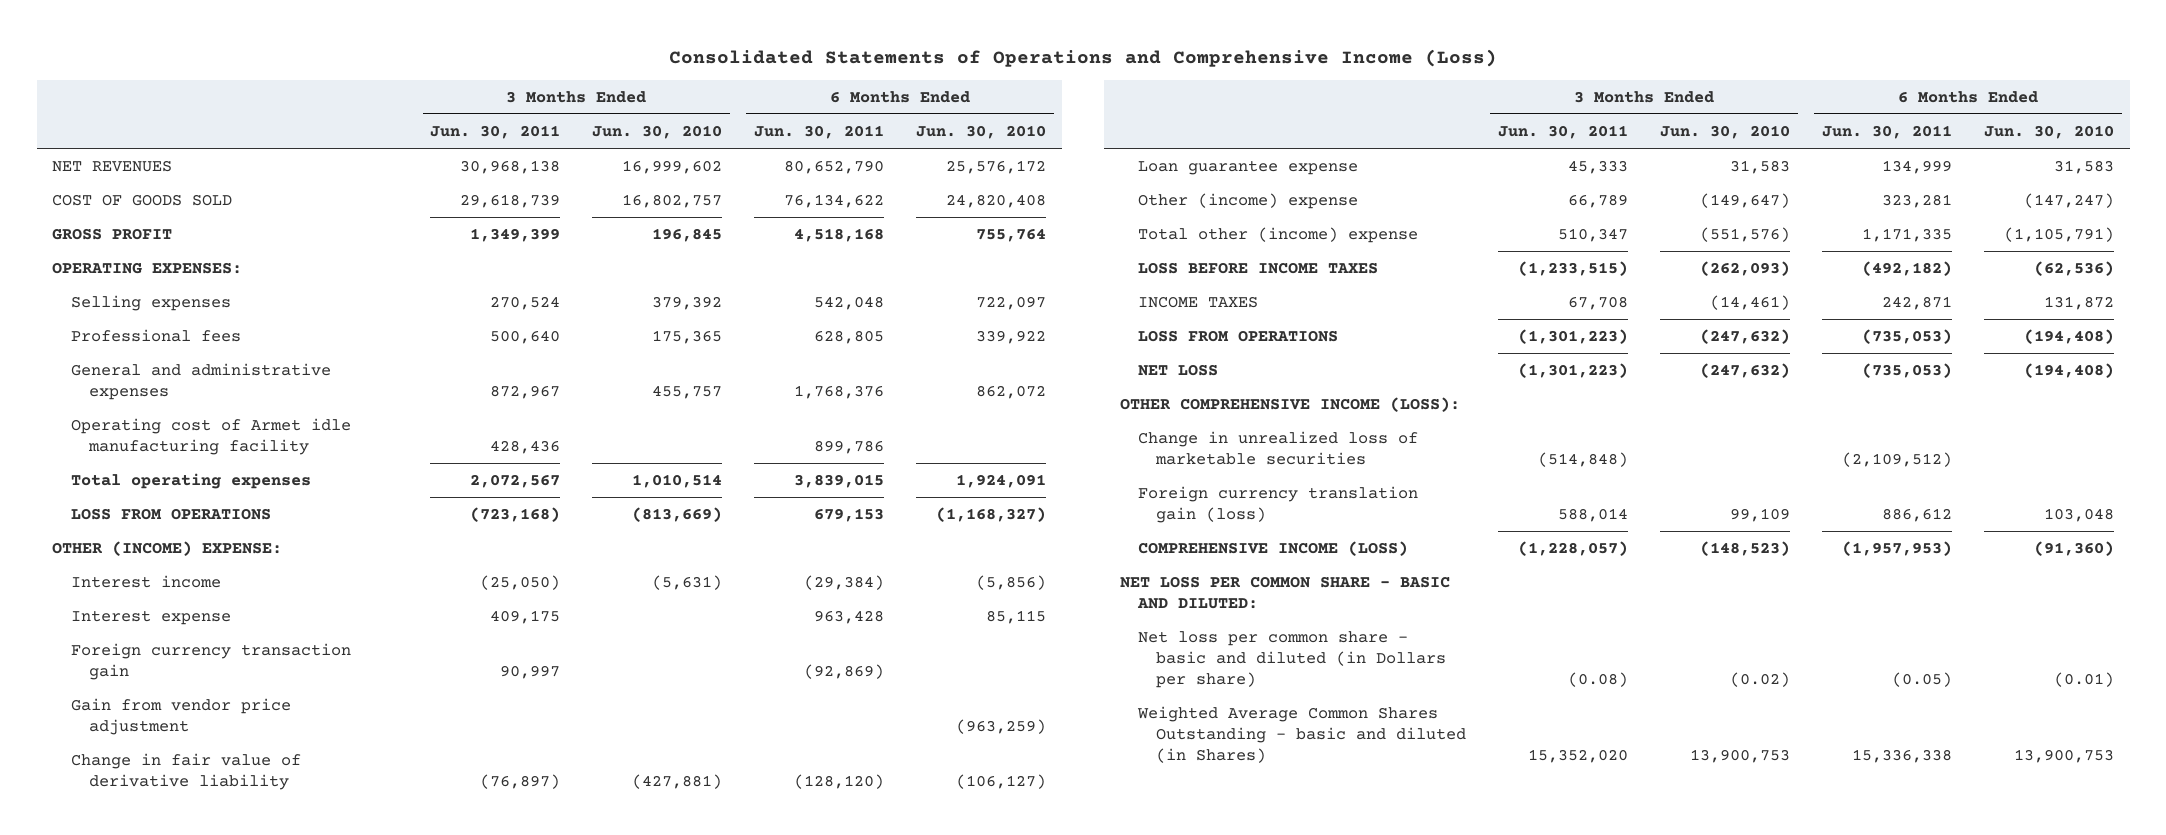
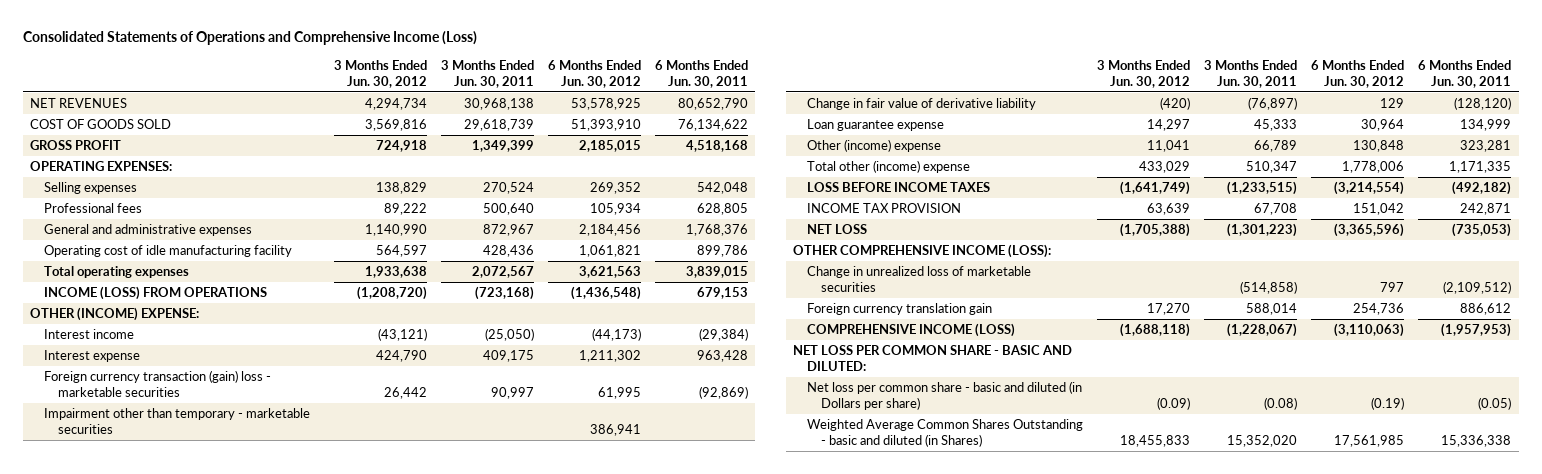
[592,125,723,140] Jun. 30, 2010 -> none
[916,125,1047,140] Jun. 30, 2010 -> none
none -> [334,59,428,88] 3 Months Ended Jun. 30, 2012
none -> [548,59,642,88] 6 Months Ended Jun. 30, 2012
[70,418,351,456] Operating cost of Armet idle manufacturing facility -> [44,245,293,258] Operating cost of idle manufacturing facility
[70,508,271,521] LOSS FROM OPERATIONS -> [44,286,268,301] INCOME (LOSS) FROM OPERATIONS
[70,698,291,736] Gain from vendor price adjustment -> none
[70,643,351,681] Foreign currency transaction gain -> [44,370,272,397] Foreign currency transaction (gain) loss - marketable securities
none -> [44,408,311,434] Impairment other than temporary - marketable securities
[1138,330,1339,343] LOSS FROM OPERATIONS -> none
[1138,296,1259,309] INCOME TAXES -> [807,203,962,214] INCOME TAX PROVISION
[1538,452,1629,468] (514,848) -> [1240,280,1298,294] (514,858)
[1138,486,1419,524] Foreign currency translation gain (loss) -> [807,303,993,316] Foreign currency translation gain
[1518,541,1629,557] (1,228,057) -> [1227,323,1298,338] (1,228,067)

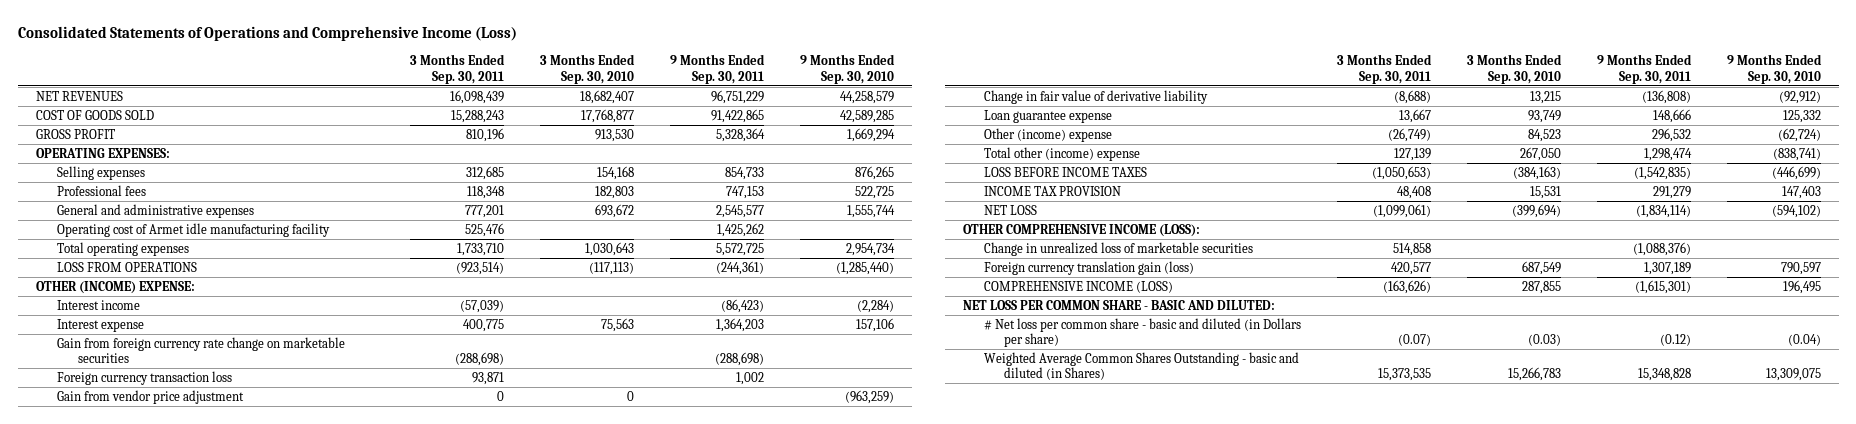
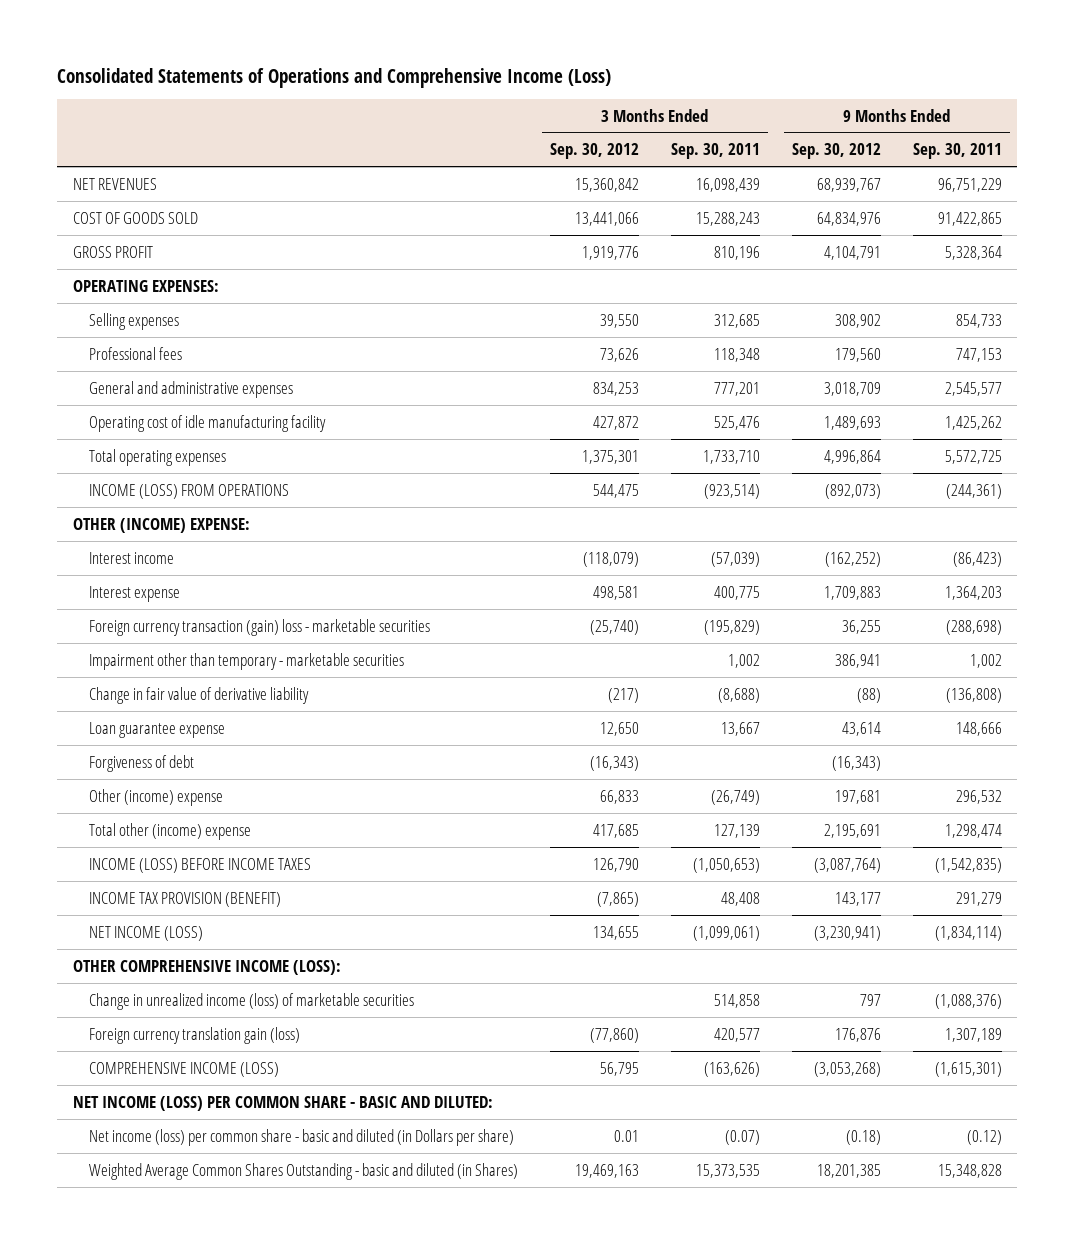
[539,54,635,84] 3 Months Ended Sep. 30, 2010 -> none
[799,54,895,84] 9 Months Ended Sep. 30, 2010 -> none
none -> [550,143,640,160] Sep. 30, 2012
none -> [791,143,881,160] Sep. 30, 2012
[56,222,330,237] Operating cost of Armet idle manufacturing facility -> [89,414,327,432] Operating cost of idle manufacturing facility
[56,261,197,272] LOSS FROM OPERATIONS -> [89,483,290,499] INCOME (LOSS) FROM OPERATIONS
[56,370,232,385] Foreign currency transaction loss -> none
[56,389,244,404] Gain from vendor price adjustment -> none
[56,336,345,364] Gain from foreign currency rate change on marketable securities -> [89,618,431,636] Foreign currency transaction (gain) loss - marketable securities
[454,352,504,367] (288,698) -> [703,619,760,635] (195,829)
none -> [89,652,405,670] Impairment other than temporary - marketable securities
none -> [89,754,195,772] Forgiveness of debt
[983,166,1147,177] LOSS BEFORE INCOME TAXES -> [89,857,312,873] INCOME (LOSS) BEFORE INCOME TAXES
[983,185,1121,196] INCOME TAX PROVISION -> [89,891,282,907] INCOME TAX PROVISION (BENEFIT)
[983,204,1037,215] NET LOSS -> [89,925,204,941] NET INCOME (LOSS)
[983,241,1253,256] Change in unrealized loss of marketable securities -> [89,992,415,1010] Change in unrealized income (loss) of marketable securities
[962,299,1275,310] NET LOSS PER COMMON SHARE - BASIC AND DILUTED: -> [72,1095,493,1111] NET INCOME (LOSS) PER COMMON SHARE - BASIC AND DILUTED:
[983,317,1301,348] # Net loss per common share - basic and diluted (in Dollars per share) -> [89,1128,515,1146] Net income (loss) per common share - basic and diluted (in Dollars per share)

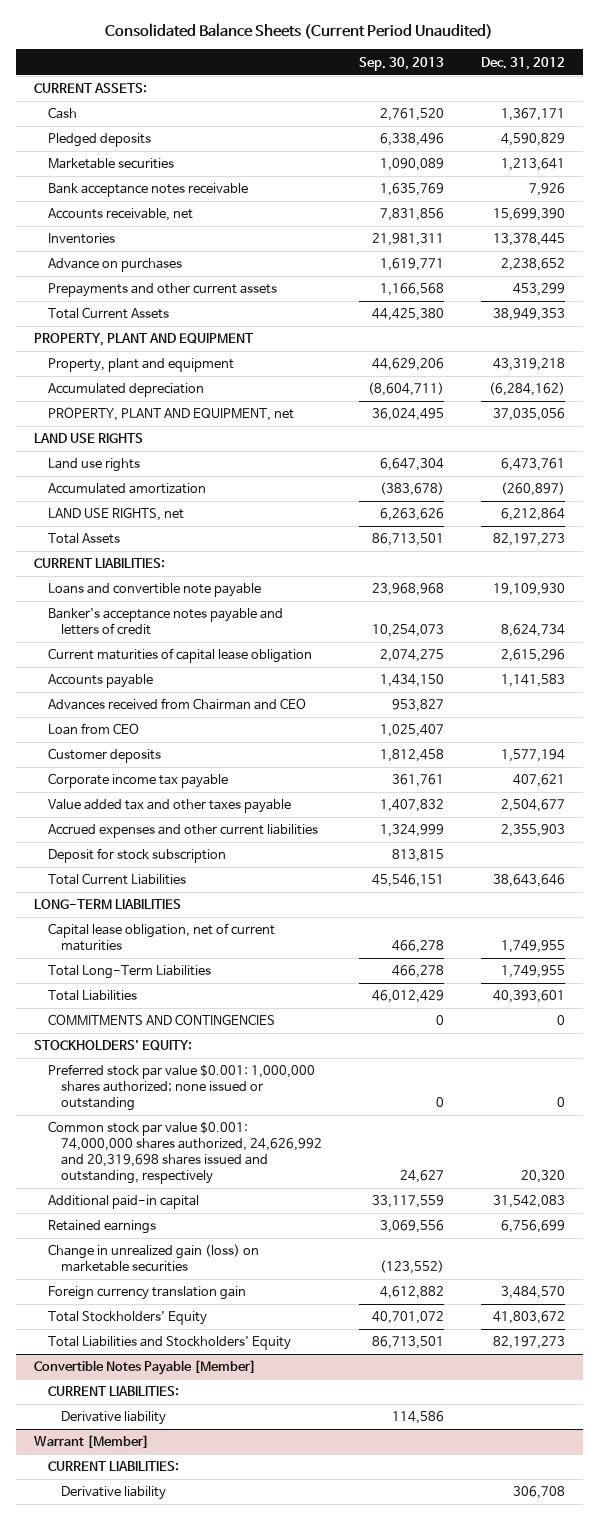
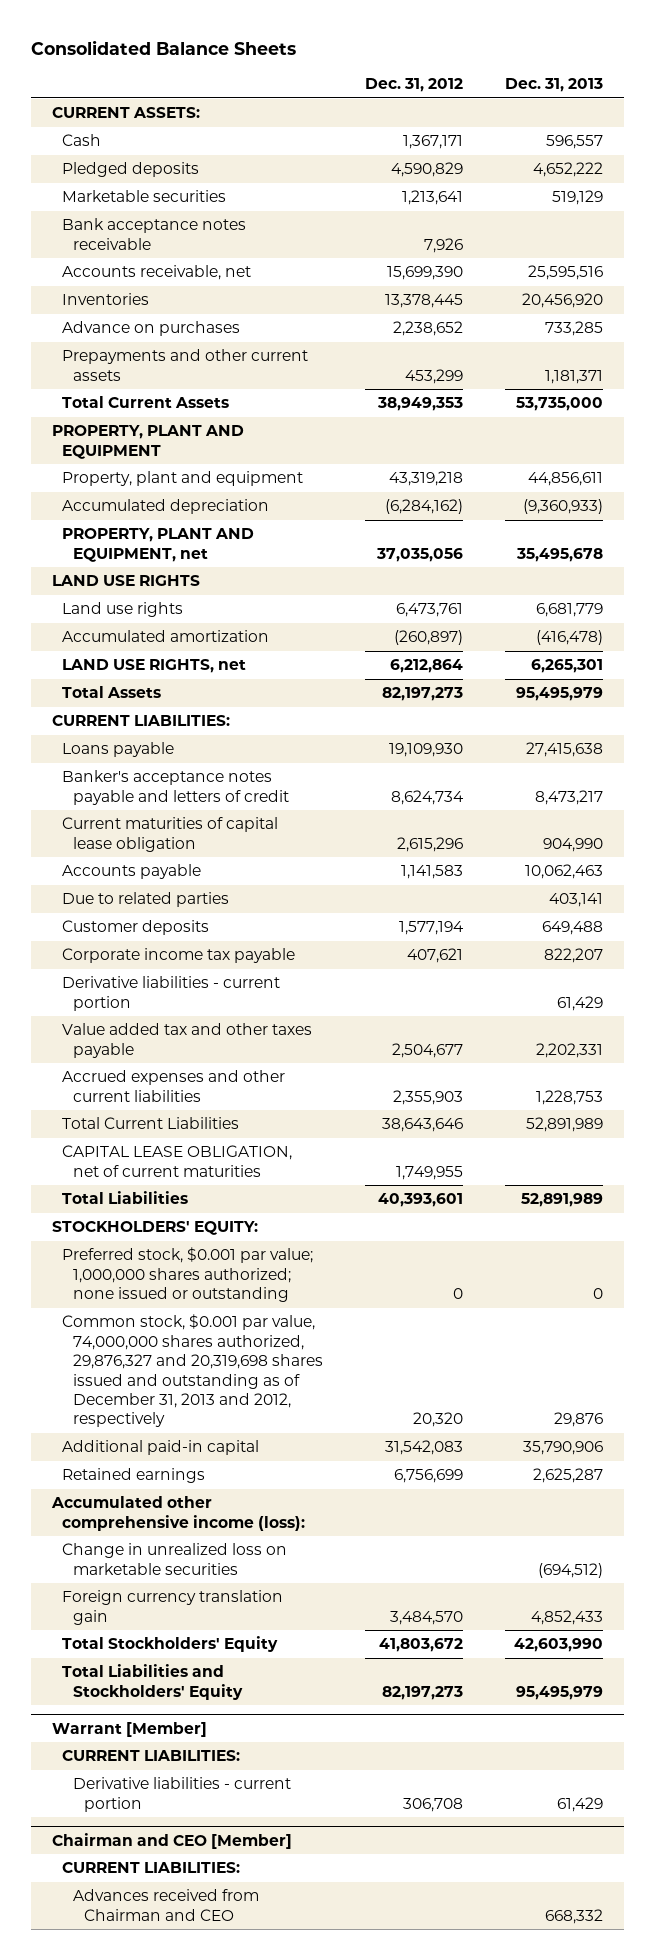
[105,23,494,40] Consolidated Balance Sheets (Current Period Unaudited) -> [30,39,296,55] Consolidated Balance Sheets
[358,56,444,71] Sep. 30, 2013 -> none
none -> [504,78,603,93] Dec. 31, 2013
[47,583,261,598] Loans and convertible note payable -> [62,742,175,758] Loans payable
[47,723,139,736] Loan from CEO -> none
[47,698,306,711] Advances received from Chairman and CEO -> [62,892,230,908] Due to related parties
none -> [62,976,281,1011] Derivative liabilities - current portion
[47,848,226,864] Deposit for stock subscription -> none
[34,899,182,910] LONG-TERM LIABILITIES -> none
[47,965,211,980] Total Long-Term Liabilities -> none
[47,923,275,952] Capital lease obligation, net of current maturities -> [62,1145,293,1177] CAPITAL LEASE OBLIGATION, net of current maturities
[47,1014,275,1027] COMMITMENTS AND CONTINGENCIES -> none
[47,1064,315,1111] Preferred stock par value $0.001: 1,000,000 shares authorized; none issued or outstanding -> [62,1247,314,1303] Preferred stock, $0.001 par value; 1,000,000 shares authorized; none issued or outstanding
[47,1121,323,1184] Common stock par value $0.001: 74,000,000 shares authorized, 24,626,992 and 20,319,698 shares issued and outstanding, respectively -> [62,1314,324,1428] Common stock, $0.001 par value, 74,000,000 shares authorized, 29,876,327 and 20,319,698 shares issued and outstanding as of December 31, 2013 and 2012, respectively
none -> [50,1496,306,1531] Accumulated other comprehensive income (loss):
[47,1244,259,1273] Change in unrealized gain (loss) on marketable securities -> [62,1543,288,1575] Change in unrealized loss on marketable securities
[34,1360,257,1376] Convertible Notes Payable [Member] -> none
[47,1386,179,1397] CURRENT LIABILITIES: -> none
[61,1411,167,1426] Derivative liability -> none
[61,1486,167,1501] Derivative liability -> [73,1777,292,1812] Derivative liabilities - current portion
none -> [51,1832,292,1849] Chairman and CEO [Member]
none -> [62,1862,241,1874] CURRENT LIABILITIES:
none -> [73,1889,260,1921] Advances received from Chairman and CEO

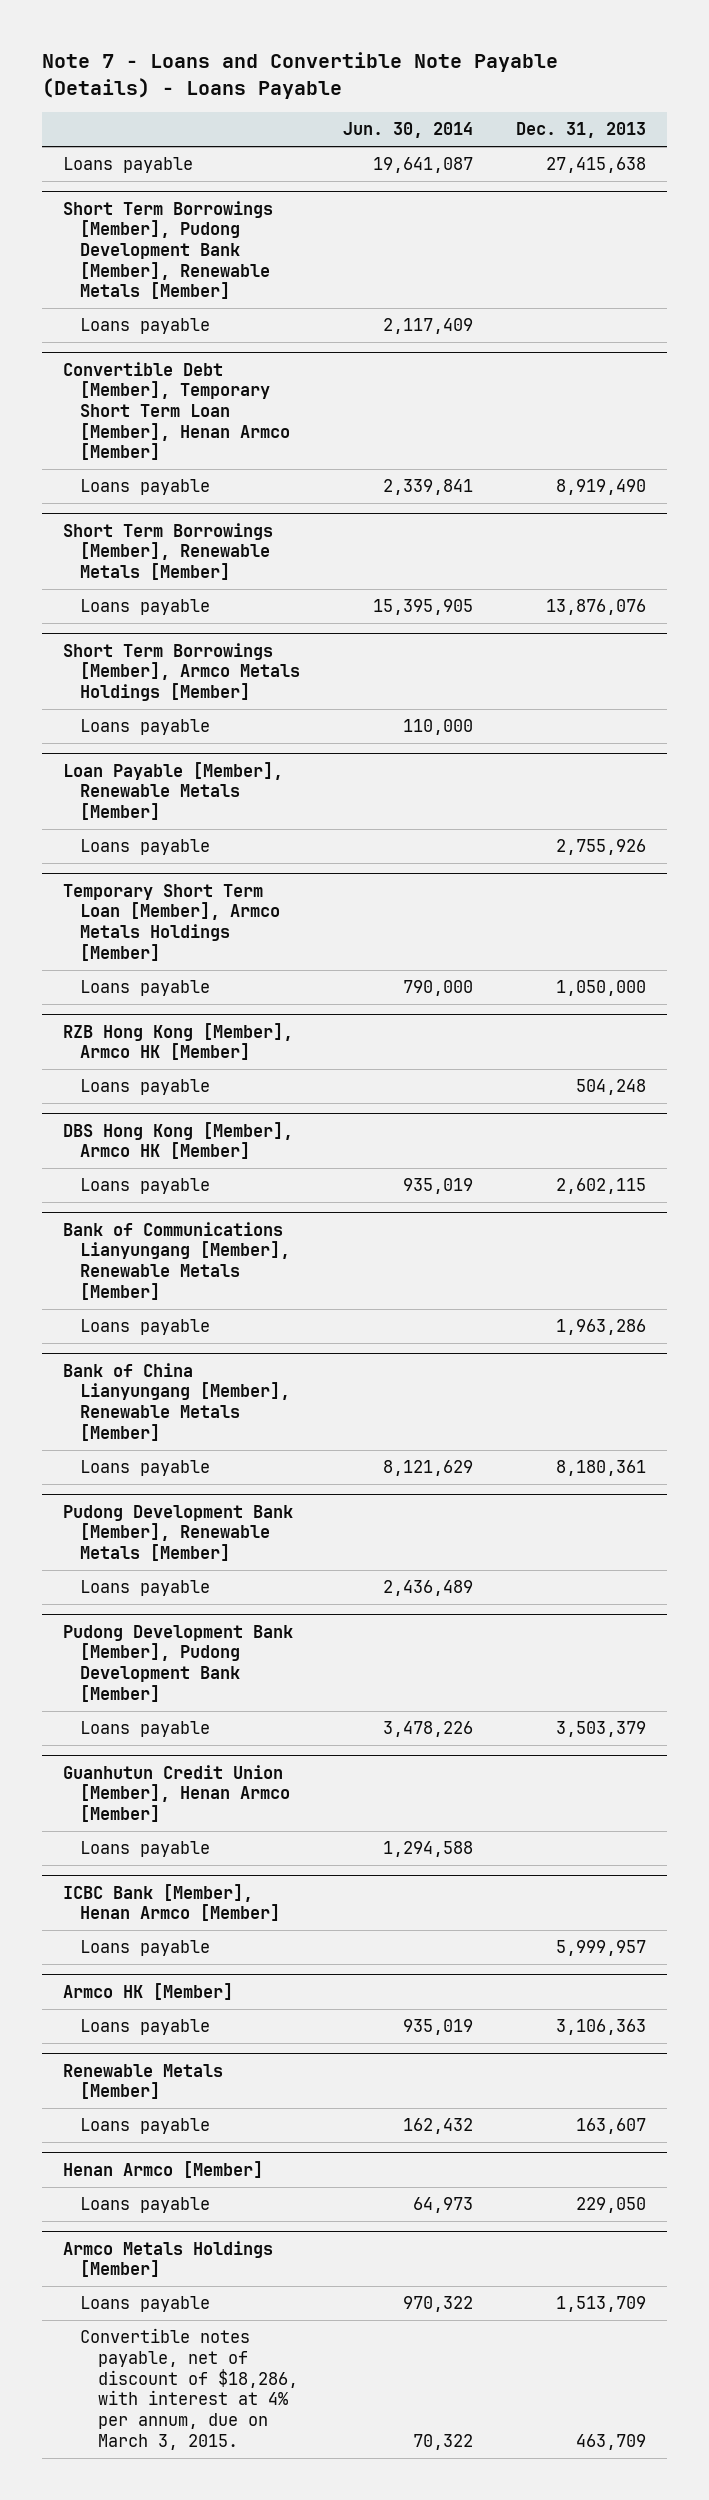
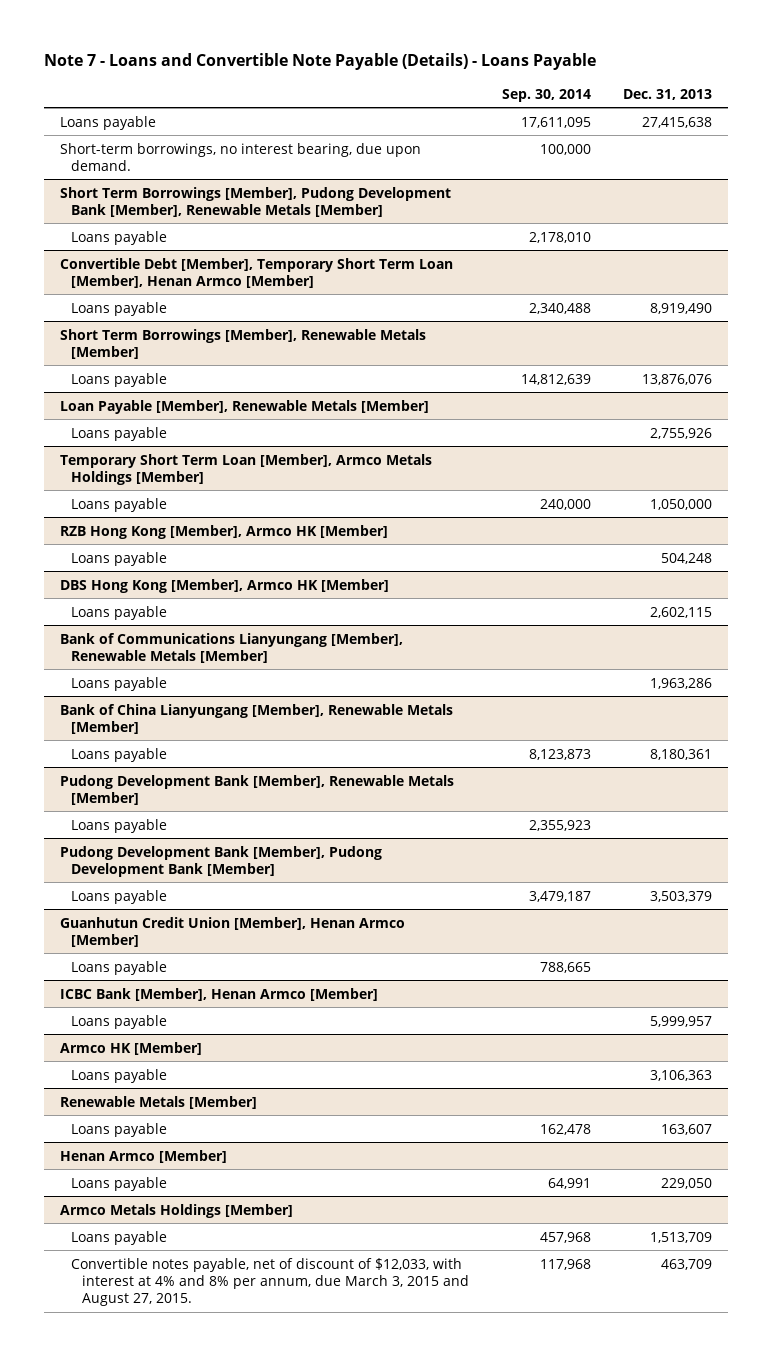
[343,122,474,139] Jun. 30, 2014 -> none
none -> [501,88,591,102] Sep. 30, 2014
none -> [60,142,422,171] Short-term borrowings, no interest bearing, due upon demand.
[62,642,301,702] Short Term Borrowings [Member], Armco Metals Holdings [Member] -> none
[80,719,211,736] Loans payable -> none
[80,2328,298,2450] Convertible notes payable, net of discount of $18,286, with interest at 4% per annum, due on March 3, 2015. -> [71,1257,470,1307] Convertible notes payable, net of discount of $12,033, with interest at 4% and 8% per annum, due March 3, 2015 and August 27, 2015.

